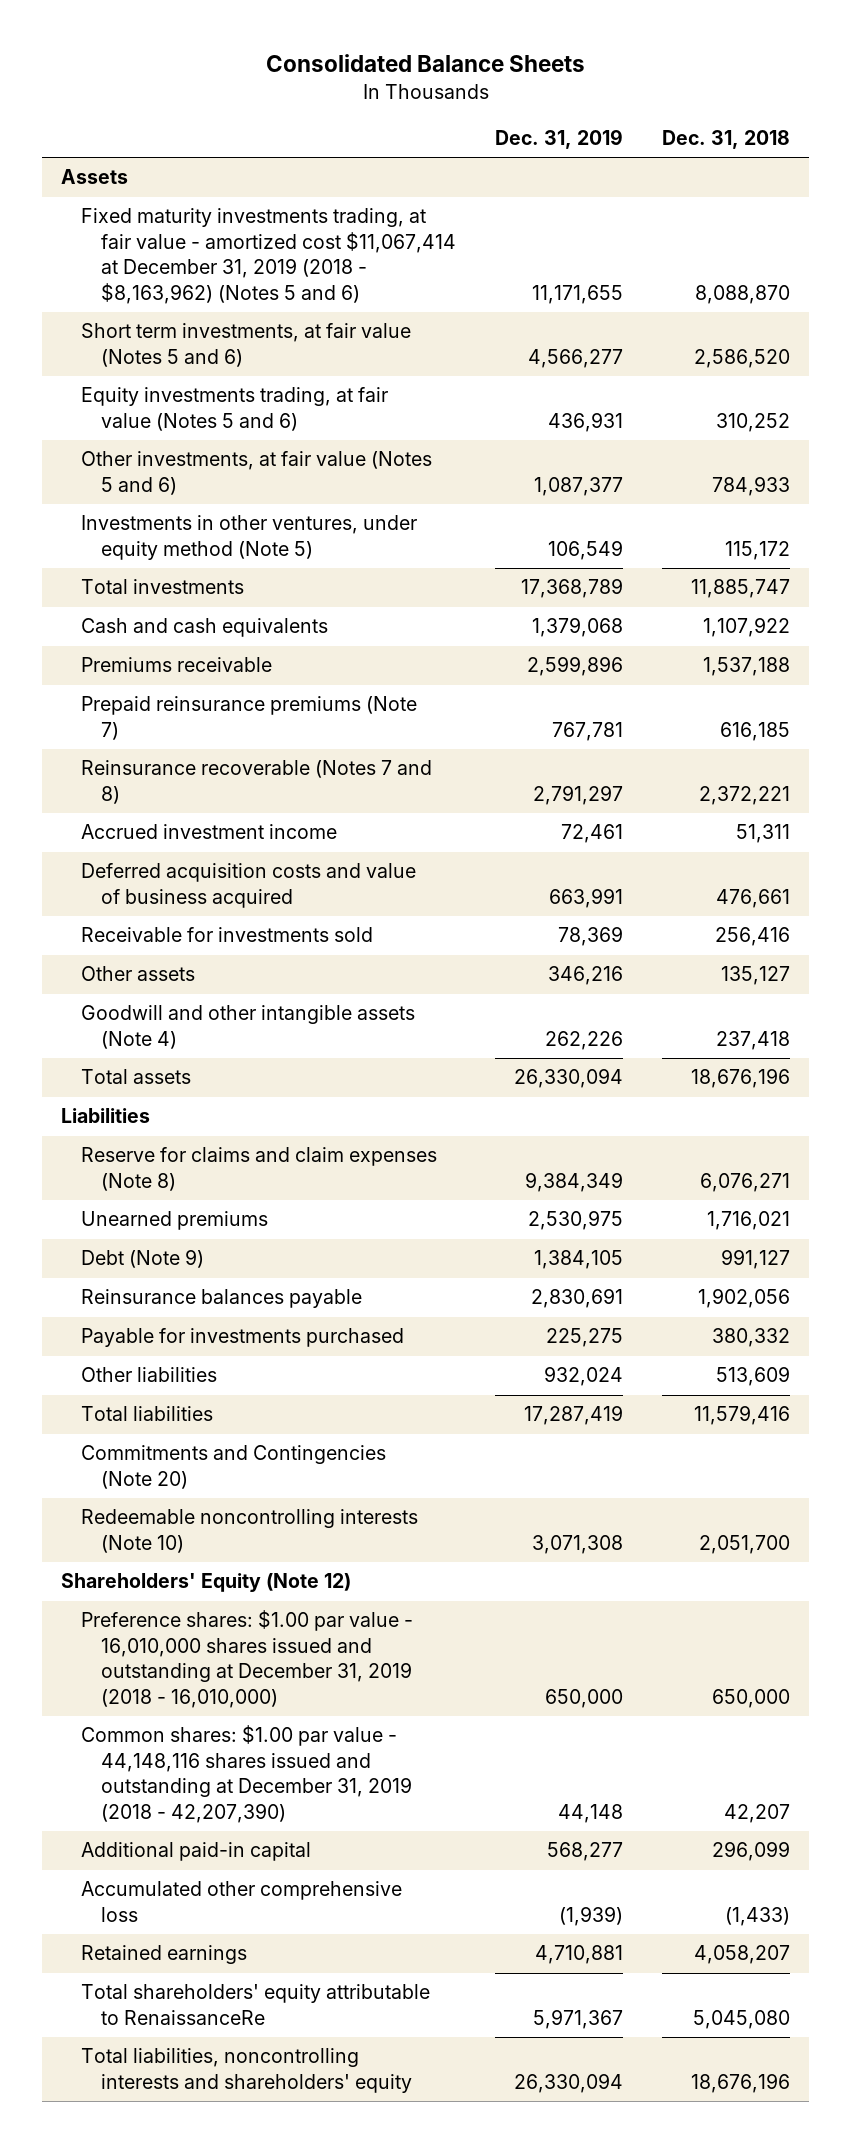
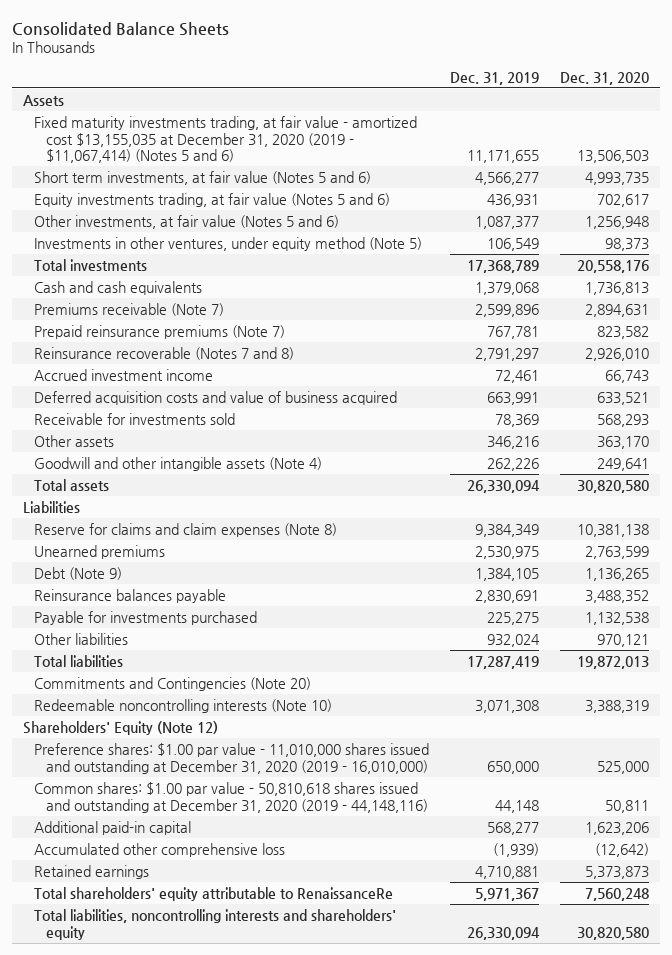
[661,130,790,150] Dec. 31, 2018 -> none
none -> [560,71,650,85] Dec. 31, 2020
[80,208,456,304] Fixed maturity investments trading, at fair value - amortized cost $11,067,414 at December 31, 2019 (2018 - $8,163,962) (Notes 5 and 6) -> [34,115,418,164] Fixed maturity investments trading, at fair value - amortized cost $13,155,035 at December 31, 2020 (2019 - $11,067,414) (Notes 5 and 6)
[80,657,272,673] Premiums receivable -> [34,302,225,316] Premiums receivable (Note 7)
[80,1610,413,1708] Preference shares: $1.00 par value - 16,010,000 shares issued and outstanding at December 31, 2019 (2018 - 16,010,000) -> [34,742,430,774] Preference shares: $1.00 par value - 11,010,000 shares issued and outstanding at December 31, 2020 (2019 - 16,010,000)
[80,1725,412,1823] Common shares: $1.00 par value - 44,148,116 shares issued and outstanding at December 31, 2019 (2018 - 42,207,390) -> [34,781,428,813] Common shares: $1.00 par value - 50,810,618 shares issued and outstanding at December 31, 2020 (2019 - 44,148,116)

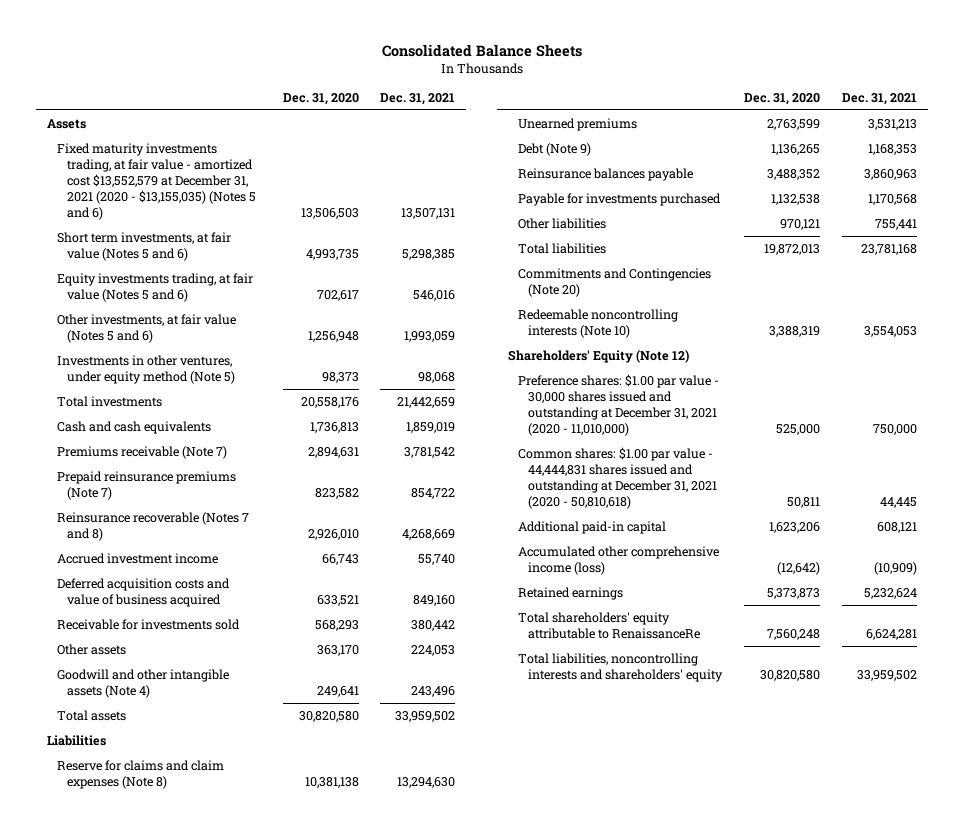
[450,71,540,85] Dec. 31, 2019 -> none
none -> [380,92,456,105] Dec. 31, 2021
[34,115,418,164] Fixed maturity investments trading, at fair value - amortized cost $13,155,035 at December 31, 2020 (2019 - $11,067,414) (Notes 5 and 6) -> [56,142,256,220] Fixed maturity investments trading, at fair value - amortized cost $13,552,579 at December 31, 2021 (2020 - $13,155,035) (Notes 5 and 6)
[34,742,430,774] Preference shares: $1.00 par value - 11,010,000 shares issued and outstanding at December 31, 2020 (2019 - 16,010,000) -> [518,373,720,436] Preference shares: $1.00 par value - 30,000 shares issued and outstanding at December 31, 2021 (2020 - 11,010,000)
[34,781,428,813] Common shares: $1.00 par value - 50,810,618 shares issued and outstanding at December 31, 2020 (2019 - 44,148,116) -> [518,446,718,509] Common shares: $1.00 par value - 44,444,831 shares issued and outstanding at December 31, 2021 (2020 - 50,810,618)
[34,842,286,857] Accumulated other comprehensive loss -> [518,545,720,575] Accumulated other comprehensive income (loss)

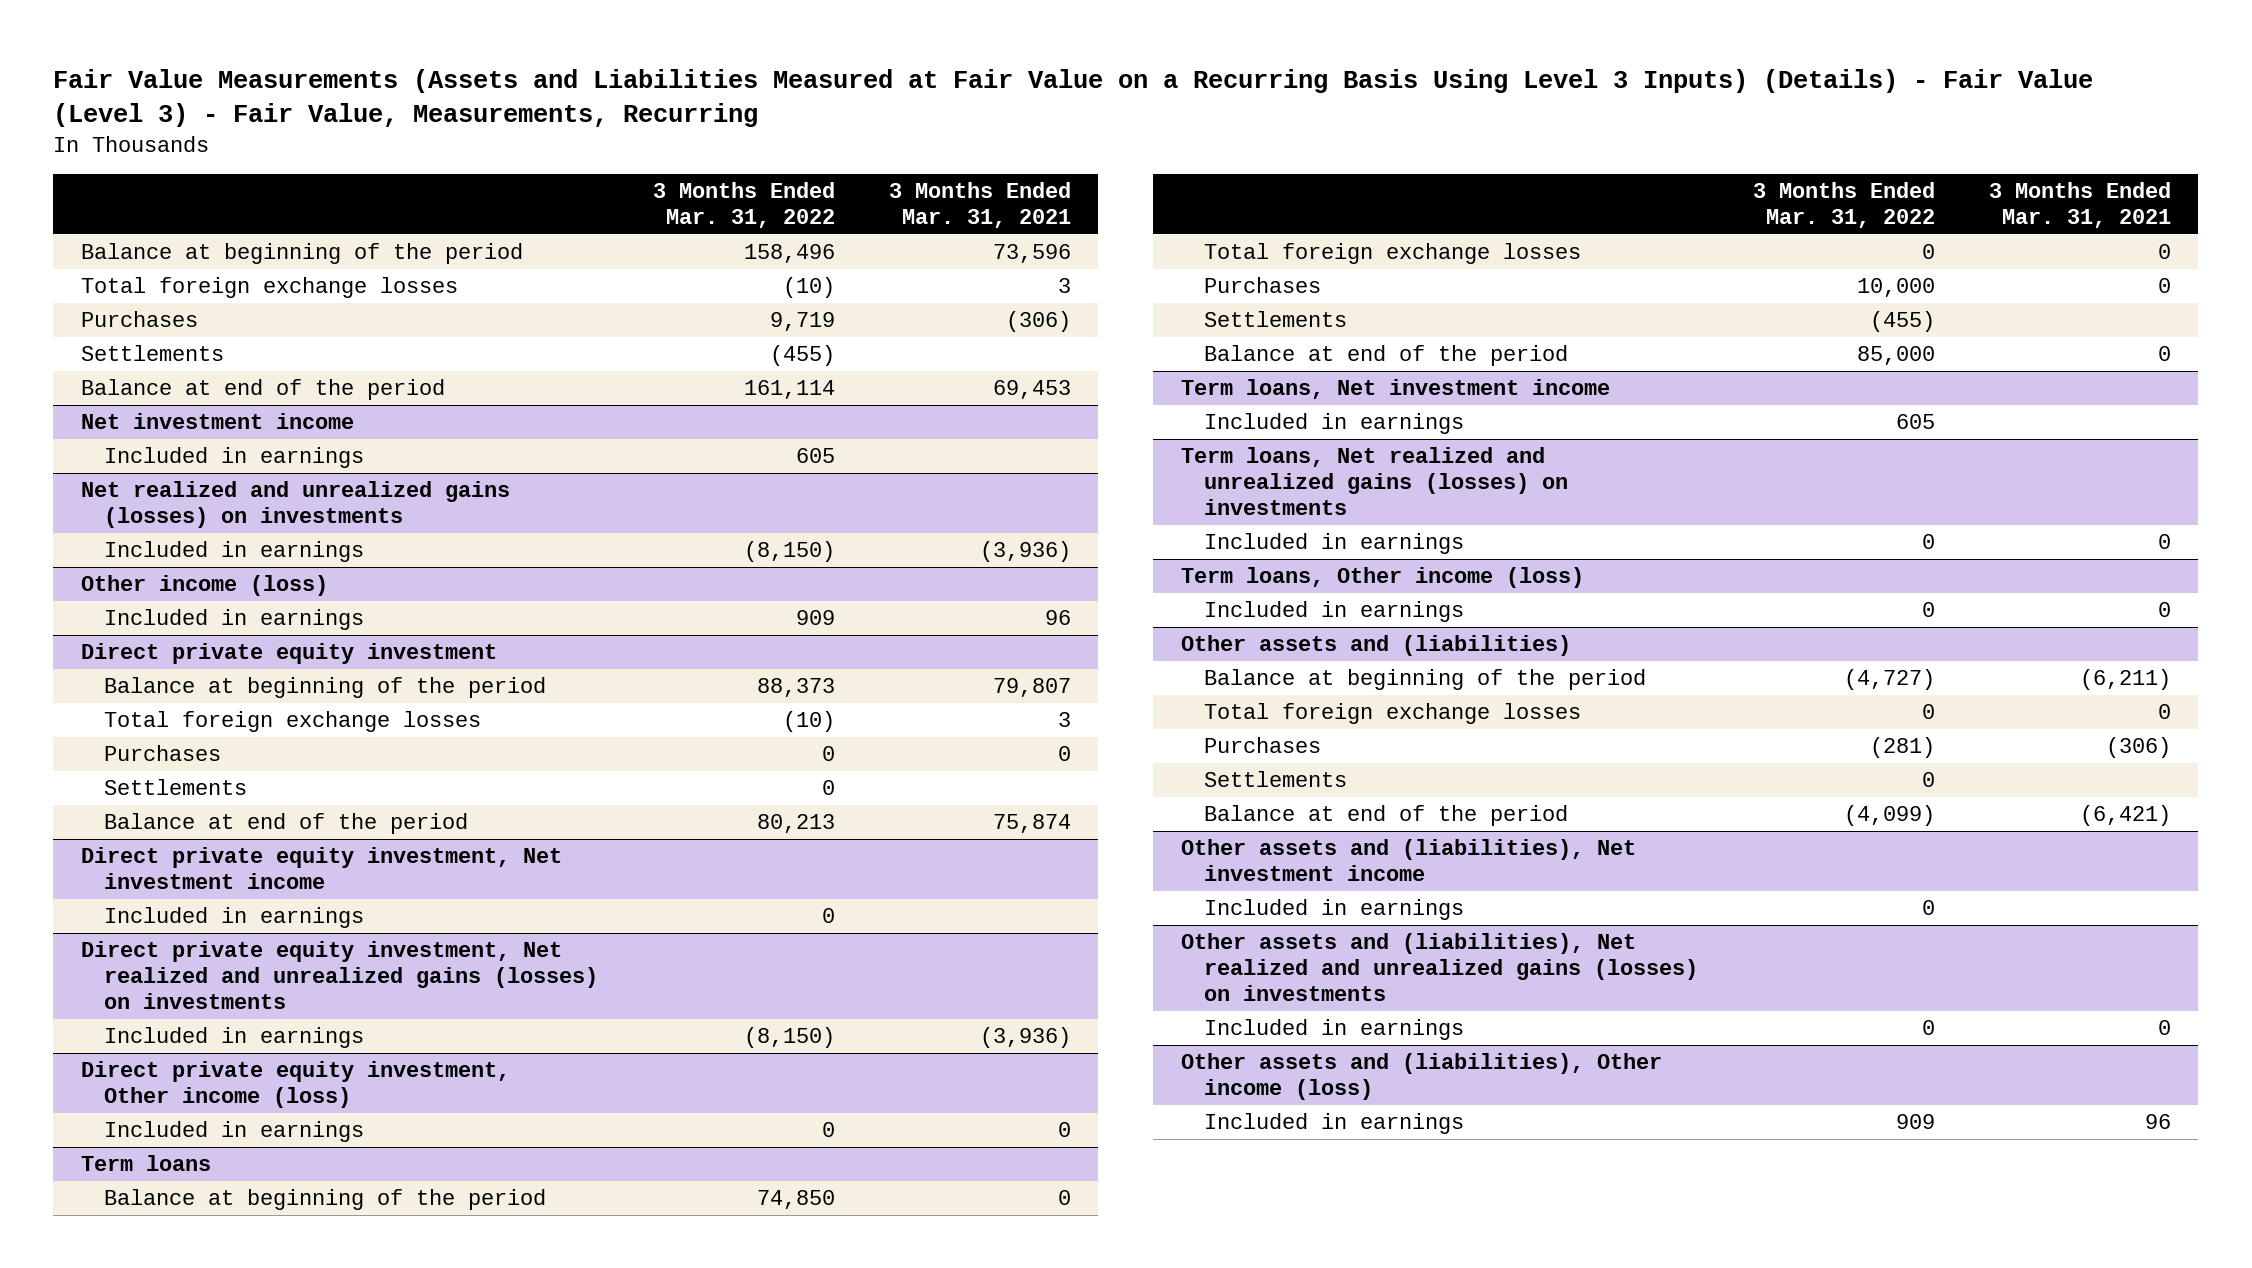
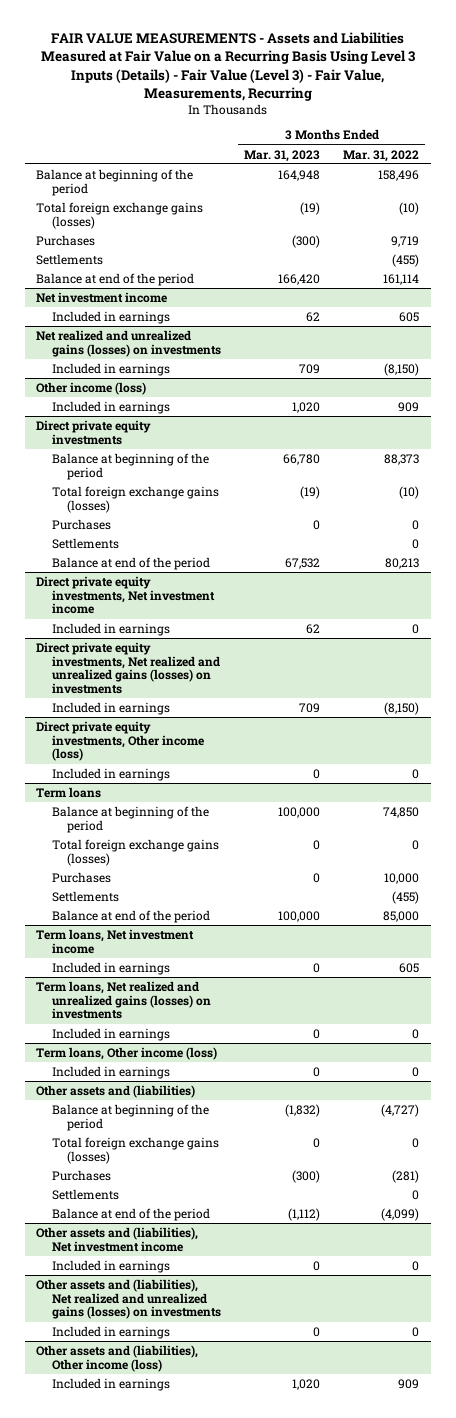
[53,68,2094,128] Fair Value Measurements (Assets and Liabilities Measured at Fair Value on a Recurring Basis Using Level 3 Inputs) (Details) - Fair Value (Level 3) - Fair Value, Measurements, Recurring -> [40,32,415,101] FAIR VALUE MEASUREMENTS - Assets and Liabilities Measured at Fair Value on a Recurring Basis Using Level 3 Inputs (Details) - Fair Value (Level 3) - Fair Value, Measurements, Recurring
[888,182,1071,229] 3 Months Ended Mar. 31, 2021 -> none
none -> [243,149,320,162] Mar. 31, 2023
[80,277,458,299] Total foreign exchange losses -> [36,201,204,229] Total foreign exchange gains (losses)
[80,643,497,665] Direct private equity investment -> [36,419,152,445] Direct private equity investments
[104,711,482,733] Total foreign exchange losses -> [51,485,219,513] Total foreign exchange gains (losses)
[80,847,562,890] Direct private equity investment, Net investment income -> [36,575,215,615] Direct private equity investments, Net investment income
[80,941,599,1010] Direct private equity investment, Net realized and unrealized gains (losses) on investments -> [36,641,220,695] Direct private equity investments, Net realized and unrealized gains (losses) on investments
[80,1061,510,1109] Direct private equity investment, Other income (loss) -> [36,720,204,762] Direct private equity investments, Other income (loss)
[1204,243,1582,265] Total foreign exchange losses -> [51,838,219,866] Total foreign exchange gains (losses)
[1204,703,1582,725] Total foreign exchange losses -> [51,1136,219,1164] Total foreign exchange gains (losses)

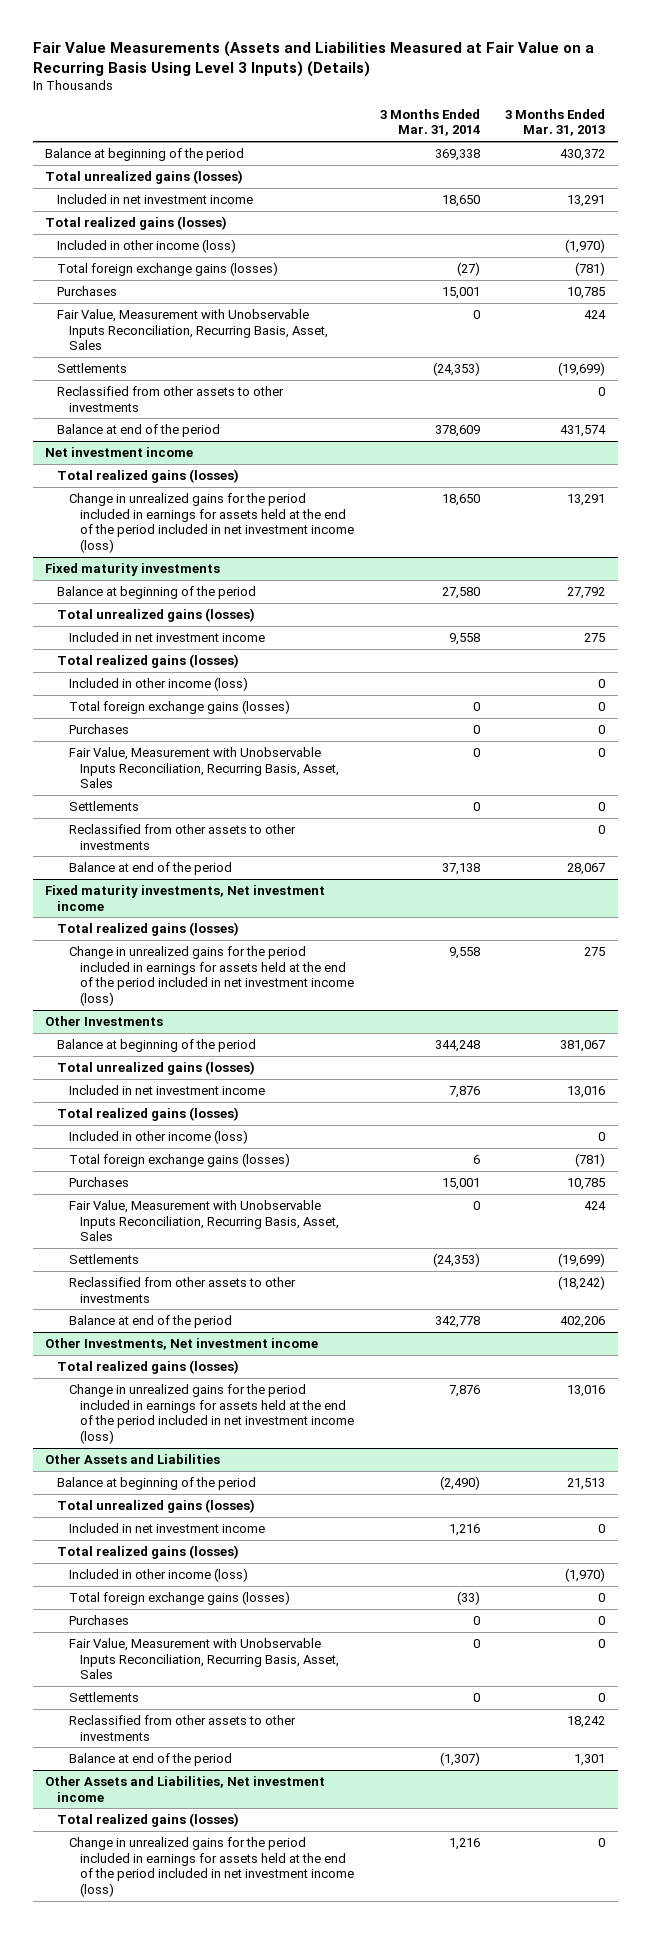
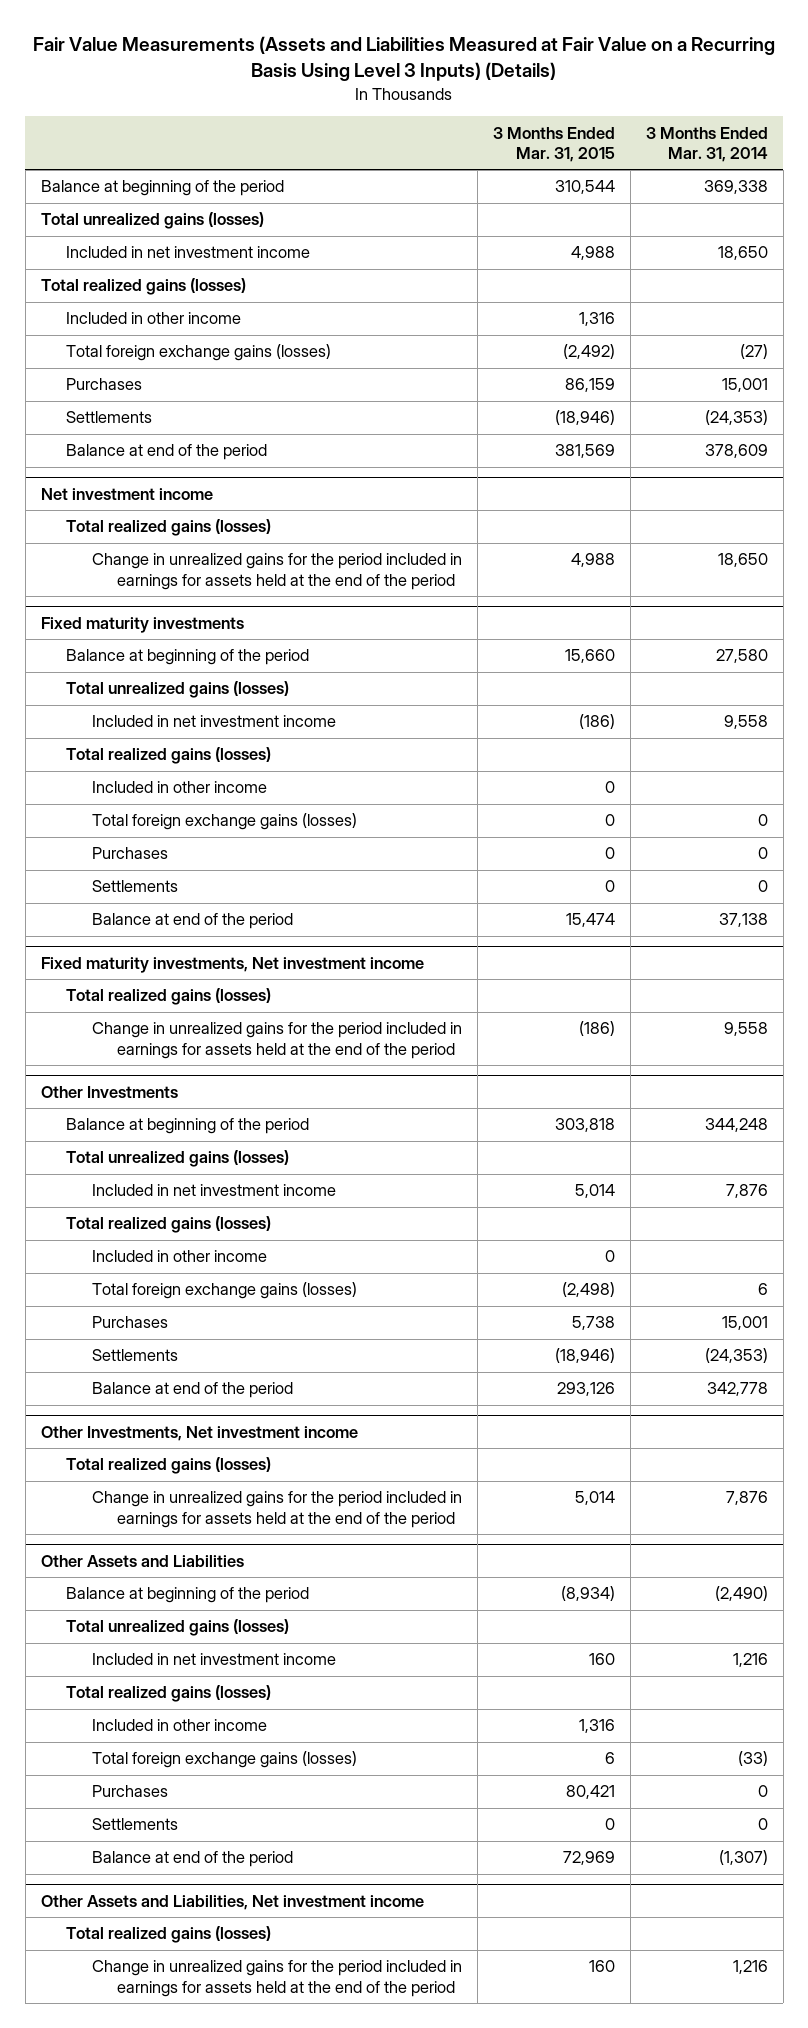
[505,108,606,137] 3 Months Ended Mar. 31, 2013 -> none
none -> [492,126,615,163] 3 Months Ended Mar. 31, 2015
[57,238,237,253] Included in other income (loss) -> [66,312,242,325] Included in other income
[57,308,328,351] Fair Value, Measurement with Unobservable Inputs Reconciliation, Recurring Basis, Asset, Sales -> none
[57,385,285,412] Reclassified from other assets to other investments -> none
[68,492,355,553] Change in unrealized gains for the period included in earnings for assets held at the end of the period included in net investment income (loss) -> [91,553,462,590] Change in unrealized gains for the period included in earnings for assets held at the end of the period
[68,676,248,691] Included in other income (loss) -> [91,781,267,794] Included in other income
[68,746,340,789] Fair Value, Measurement with Unobservable Inputs Reconciliation, Recurring Basis, Asset, Sales -> none
[68,823,296,850] Reclassified from other assets to other investments -> none
[68,945,355,1006] Change in unrealized gains for the period included in earnings for assets held at the end of the period included in net investment income (loss) -> [91,1022,462,1059] Change in unrealized gains for the period included in earnings for assets held at the end of the period
[68,1129,248,1144] Included in other income (loss) -> [91,1250,267,1263] Included in other income
[68,1199,340,1242] Fair Value, Measurement with Unobservable Inputs Reconciliation, Recurring Basis, Asset, Sales -> none
[68,1276,296,1303] Reclassified from other assets to other investments -> none
[68,1383,355,1444] Change in unrealized gains for the period included in earnings for assets held at the end of the period included in net investment income (loss) -> [91,1491,462,1528] Change in unrealized gains for the period included in earnings for assets held at the end of the period
[68,1567,248,1582] Included in other income (loss) -> [91,1719,267,1732] Included in other income
[68,1637,340,1680] Fair Value, Measurement with Unobservable Inputs Reconciliation, Recurring Basis, Asset, Sales -> none
[68,1714,296,1741] Reclassified from other assets to other investments -> none
[68,1836,355,1897] Change in unrealized gains for the period included in earnings for assets held at the end of the period included in net investment income (loss) -> [91,1960,462,1997] Change in unrealized gains for the period included in earnings for assets held at the end of the period

